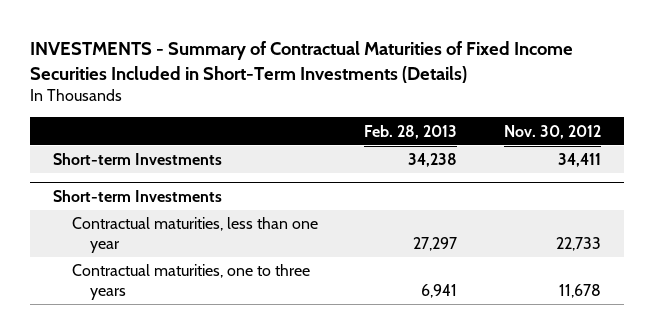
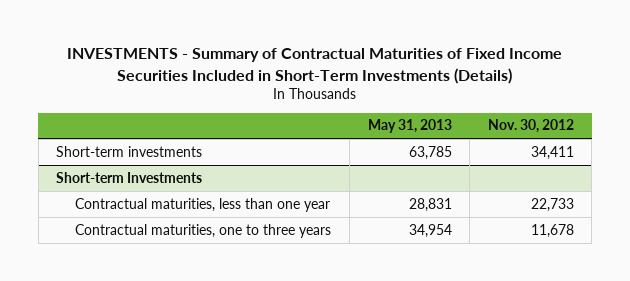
[364,124,458,139] Feb. 28, 2013 -> none
none -> [367,119,452,134] May 31, 2013
[53,153,223,166] Short-term Investments -> [56,145,203,157] Short-term investments

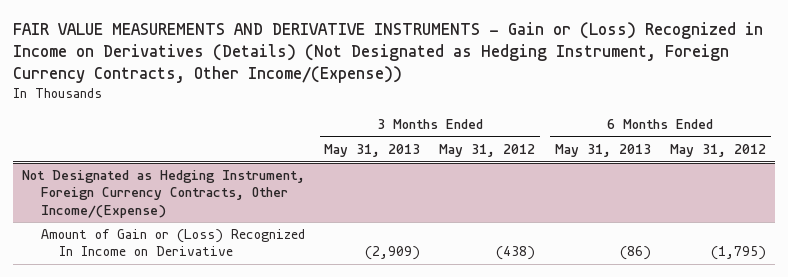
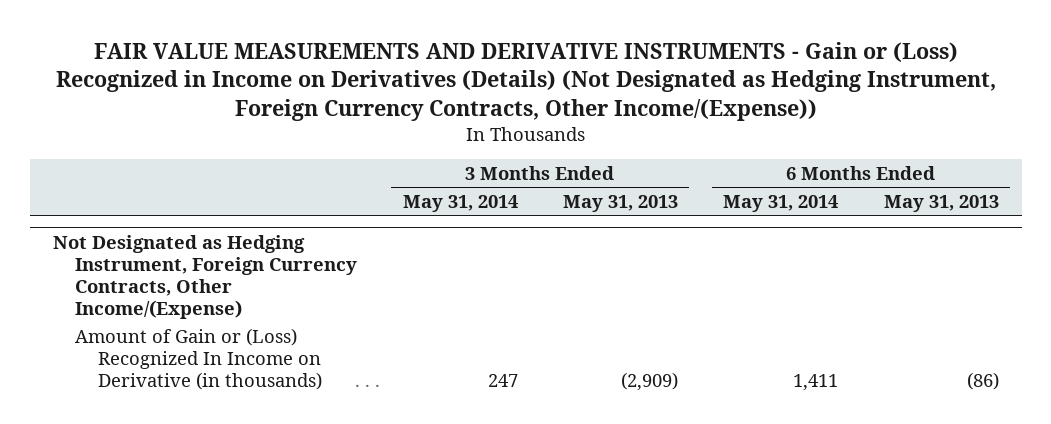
[439,144,536,158] May 31, 2012 -> none
[669,144,766,158] May 31, 2012 -> none
none -> [402,195,518,213] May 31, 2014
none -> [723,195,839,213] May 31, 2014
[40,229,305,257] Amount of Gain or (Loss) Recognized In Income on Derivative -> [75,327,322,390] Amount of Gain or (Loss) Recognized In Income on Derivative (in thousands)

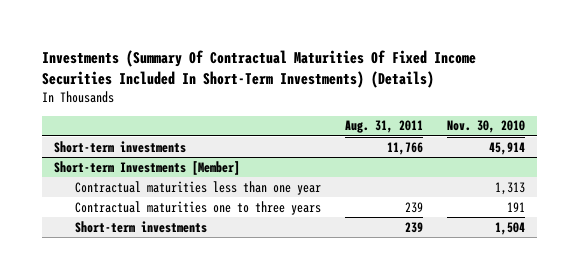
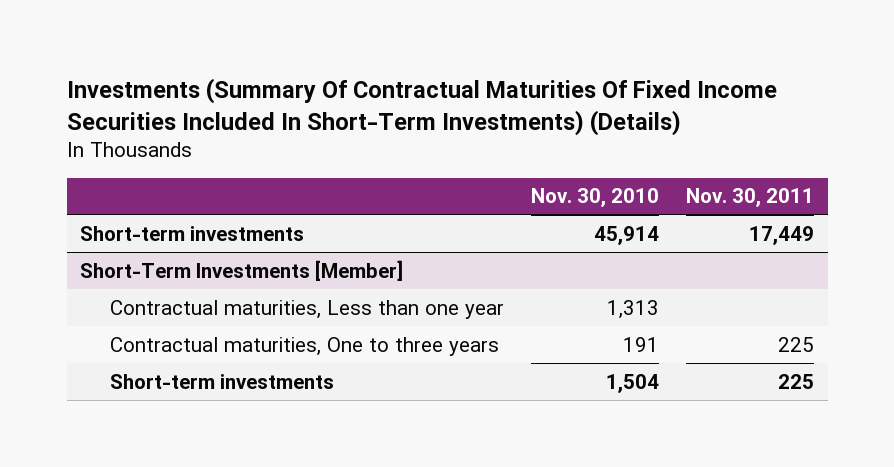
[344,120,423,134] Aug. 31, 2011 -> none
none -> [686,188,815,208] Nov. 30, 2011
[53,160,240,175] Short-term Investments [Member] -> [80,259,404,281] Short-Term Investments [Member]
[74,180,321,195] Contractual maturities less than one year -> [110,299,505,319] Contractual maturities, Less than one year
[74,200,321,215] Contractual maturities one to three years -> [110,336,500,356] Contractual maturities, One to three years

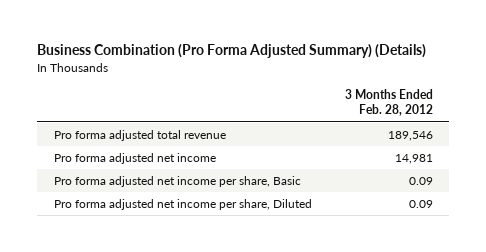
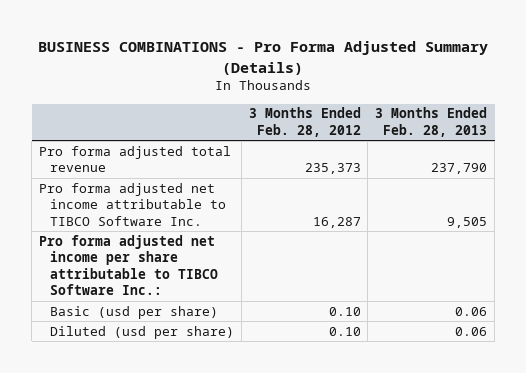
[36,44,426,59] Business Combination (Pro Forma Adjusted Summary) (Details) -> [38,41,489,75] BUSINESS COMBINATIONS - Pro Forma Adjusted Summary (Details)
none -> [375,107,488,137] 3 Months Ended Feb. 28, 2013
[387,130,433,141] 189,546 -> [304,163,361,175] 235,373
[53,152,216,164] Pro forma adjusted net income -> [38,182,226,226] Pro forma adjusted net income attributable to TIBCO Software Inc.
[394,153,433,164] 14,981 -> [312,216,361,228] 16,287
none -> [38,234,218,296] Pro forma adjusted net income per share attributable to TIBCO Software Inc.:
[53,175,301,187] Pro forma adjusted net income per share, Basic -> [49,305,218,319] Basic (usd per share)
[408,176,433,185] 0.09 -> [328,306,361,316] 0.10
[53,198,312,210] Pro forma adjusted net income per share, Diluted -> [49,325,234,339] Diluted (usd per share)
[408,199,433,208] 0.09 -> [328,326,361,336] 0.10

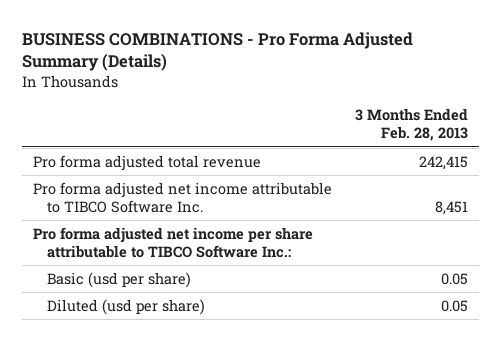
[248,107,361,137] 3 Months Ended Feb. 28, 2012 -> none
[431,163,488,175] 237,790 -> [418,155,468,170] 242,415
[447,216,488,228] 9,505 -> [434,201,468,216] 8,451
[455,306,488,316] 0.06 -> [440,272,468,285] 0.05
[455,326,488,336] 0.06 -> [440,299,468,312] 0.05

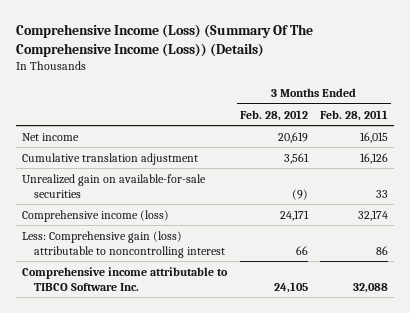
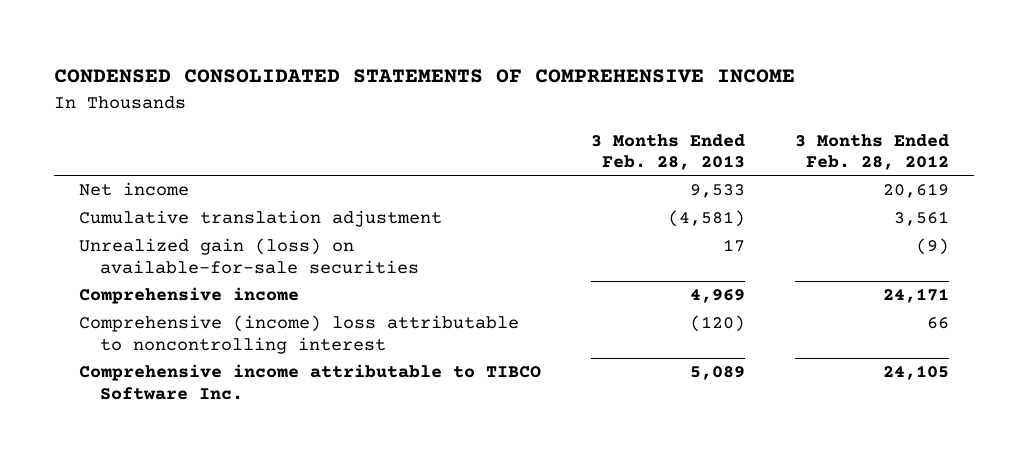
[16,24,314,57] Comprehensive Income (Loss) (Summary Of The Comprehensive Income (Loss)) (Details) -> [53,69,795,84] CONDENSED CONSOLIDATED STATEMENTS OF COMPREHENSIVE INCOME
[320,109,389,121] Feb. 28, 2011 -> none
none -> [590,133,745,170] 3 Months Ended Feb. 28, 2013
[22,173,207,198] Unrealized gain on available-for-sale securities -> [78,238,419,274] Unrealized gain (loss) on available-for-sale securities
[22,209,170,222] Comprehensive income (loss) -> [78,287,299,305] Comprehensive income
[22,230,226,258] Less: Comprehensive gain (loss) attributable to noncontrolling interest -> [78,315,519,354] Comprehensive (income) loss attributable to noncontrolling interest

